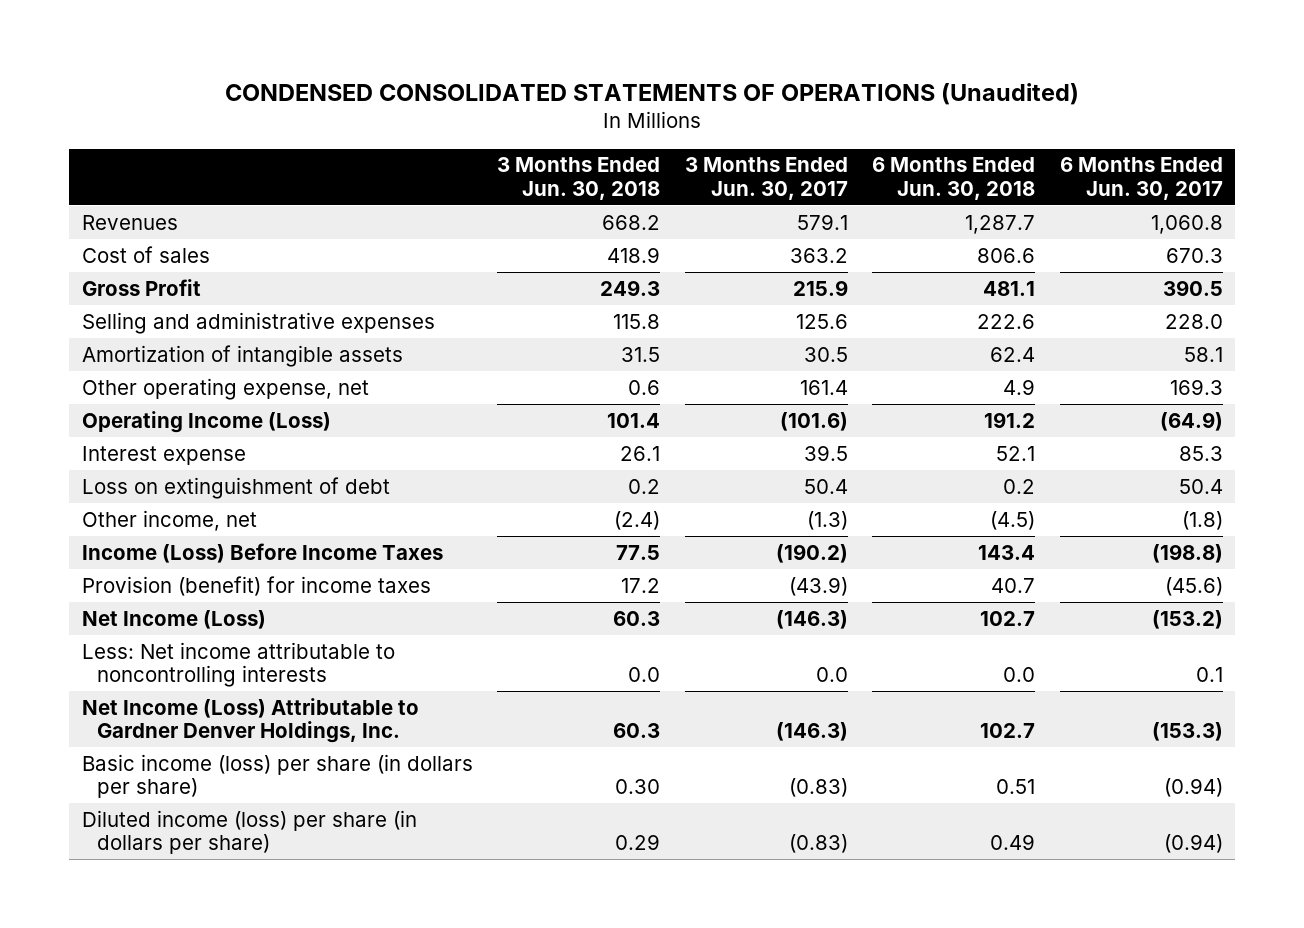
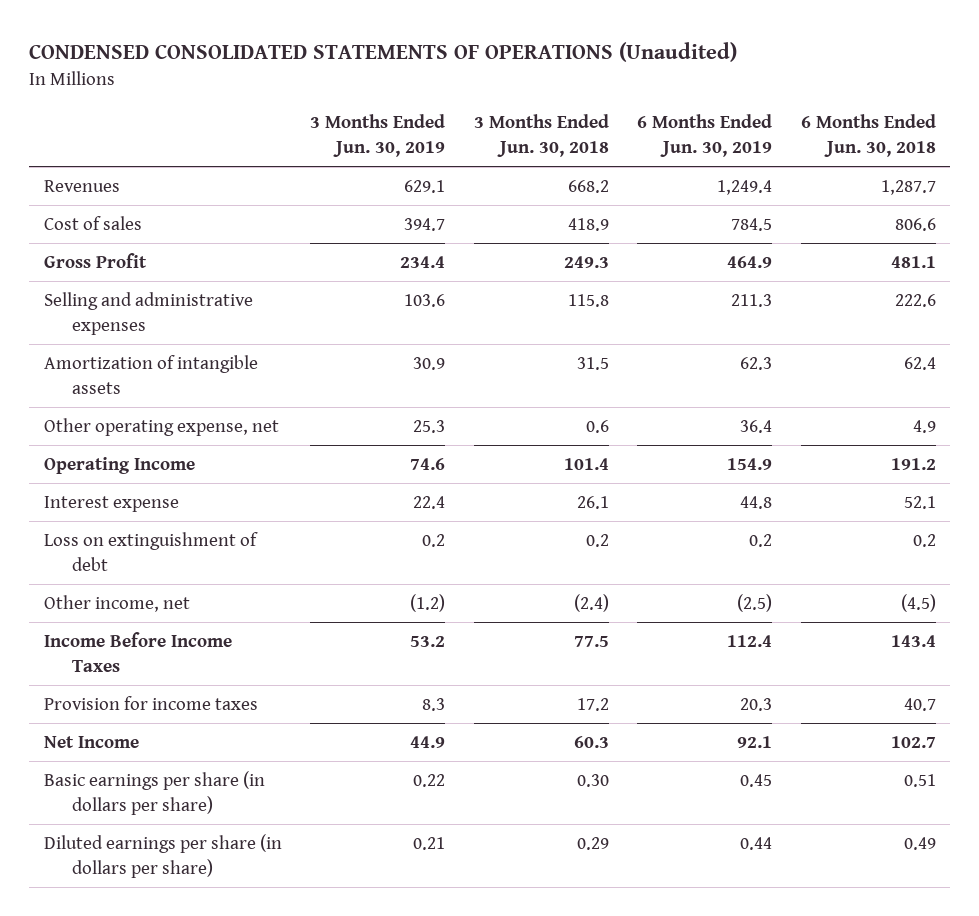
[684,157,848,200] 3 Months Ended Jun. 30, 2017 -> none
[1059,157,1223,200] 6 Months Ended Jun. 30, 2017 -> none
none -> [310,114,446,158] 3 Months Ended Jun. 30, 2019
none -> [637,114,773,158] 6 Months Ended Jun. 30, 2019
[81,410,331,433] Operating Income (Loss) -> [43,456,195,474] Operating Income
[81,609,266,629] Net Income (Loss) -> none
[81,641,395,688] Less: Net income attributable to noncontrolling interests -> none
[81,542,443,563] Income (Loss) Before Income Taxes -> [43,631,232,672] Income Before Income Taxes
[81,575,431,596] Provision (benefit) for income taxes -> [43,695,258,710] Provision for income taxes
[81,697,419,744] Net Income (Loss) Attributable to Gardner Denver Holdings, Inc. -> [43,735,139,748] Net Income
[81,753,473,799] Basic income (loss) per share (in dollars per share) -> [43,770,265,815] Basic earnings per share (in dollars per share)
[81,809,417,855] Diluted income (loss) per share (in dollars per share) -> [43,833,282,878] Diluted earnings per share (in dollars per share)

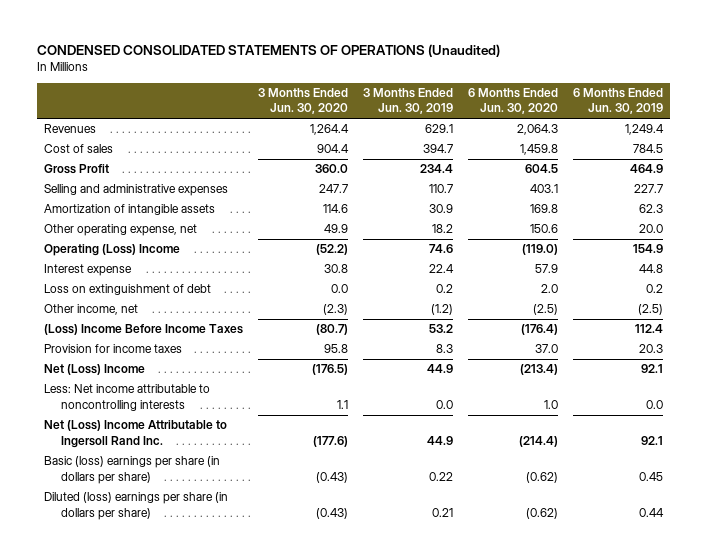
[473,114,609,158] 3 Months Ended Jun. 30, 2018 -> none
[800,114,936,158] 6 Months Ended Jun. 30, 2018 -> none
none -> [258,88,349,115] 3 Months Ended Jun. 30, 2020
none -> [467,88,558,115] 6 Months Ended Jun. 30, 2020
[404,293,446,307] 103.6 -> [428,184,453,194] 110.7
[731,293,773,307] 211.3 -> [633,184,663,194] 227.7
[413,419,446,433] 25.3 -> [431,224,453,234] 18.2
[740,419,773,433] 36.4 -> [638,224,663,234] 20.0
[43,456,195,474] Operating Income -> [44,244,181,257] Operating (Loss) Income
[43,631,232,672] Income Before Income Taxes -> [44,324,244,336] (Loss) Income Before Income Taxes
none -> [44,364,146,376] Net (Loss) Income
none -> [44,384,211,411] Less: Net income attributable to noncontrolling interests
[43,735,139,748] Net Income -> [44,420,228,448] Net (Loss) Income Attributable to Ingersoll Rand Inc.
[43,770,265,815] Basic earnings per share (in dollars per share) -> [44,456,221,484] Basic (loss) earnings per share (in dollars per share)
[43,833,282,878] Diluted earnings per share (in dollars per share) -> [44,492,229,520] Diluted (loss) earnings per share (in dollars per share)

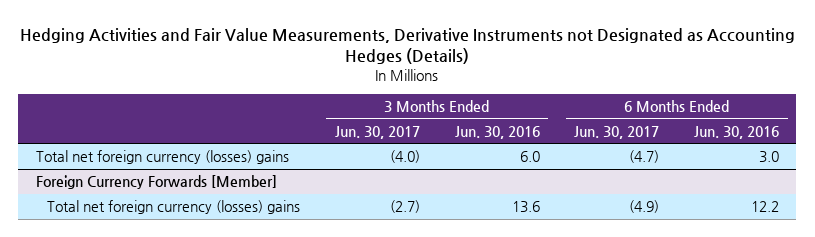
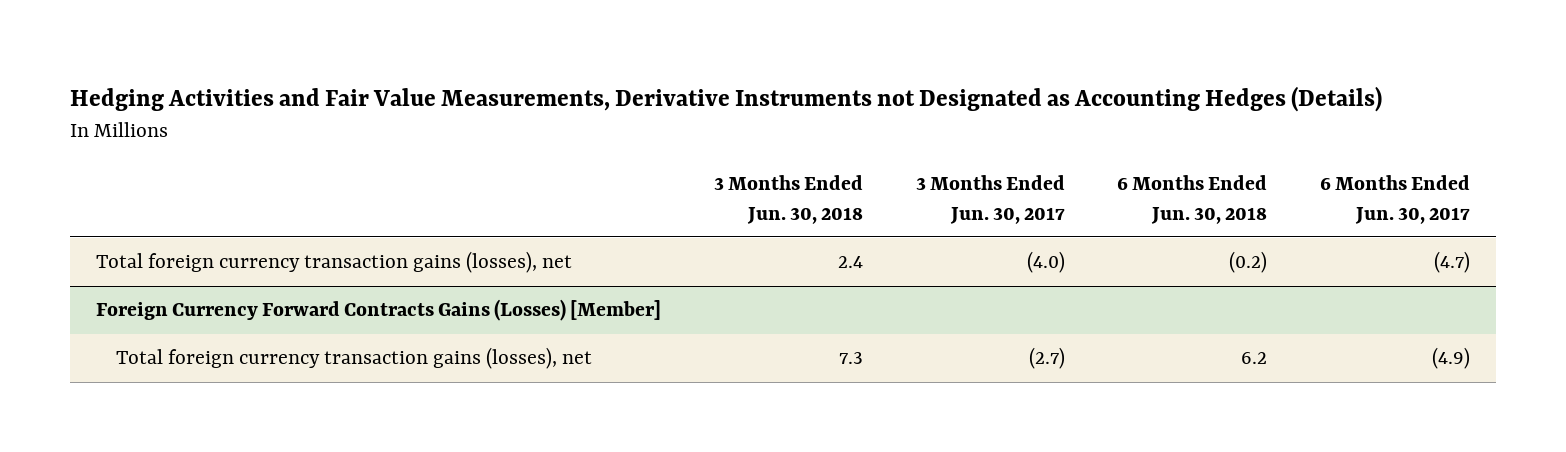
[454,125,540,139] Jun. 30, 2016 -> none
[694,125,780,139] Jun. 30, 2016 -> none
none -> [714,174,864,224] 3 Months Ended Jun. 30, 2018
none -> [1117,174,1268,224] 6 Months Ended Jun. 30, 2018
[35,150,289,165] Total net foreign currency (losses) gains -> [96,251,573,274] Total foreign currency transaction gains (losses), net
[35,175,277,190] Foreign Currency Forwards [Member] -> [96,299,662,322] Foreign Currency Forward Contracts Gains (Losses) [Member]
[47,200,301,215] Total net foreign currency (losses) gains -> [115,347,592,370] Total foreign currency transaction gains (losses), net

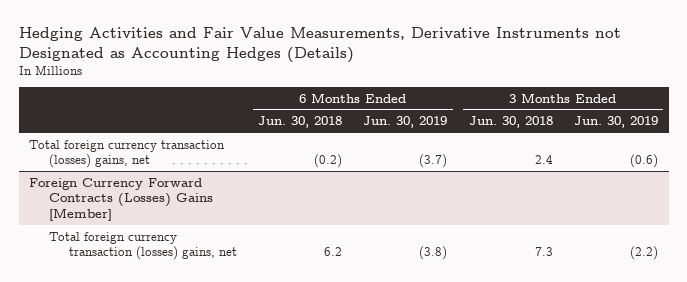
[915,174,1065,224] 3 Months Ended Jun. 30, 2017 -> none
[1320,174,1471,224] 6 Months Ended Jun. 30, 2017 -> none
none -> [363,116,448,129] Jun. 30, 2019
none -> [573,116,658,129] Jun. 30, 2019
[96,251,573,274] Total foreign currency transaction gains (losses), net -> [29,139,226,169] Total foreign currency transaction (losses) gains, net
[96,299,662,322] Foreign Currency Forward Contracts Gains (Losses) [Member] -> [29,177,214,222] Foreign Currency Forward Contracts (Losses) Gains [Member]
[115,347,592,370] Total foreign currency transaction gains (losses), net -> [49,231,237,261] Total foreign currency transaction (losses) gains, net

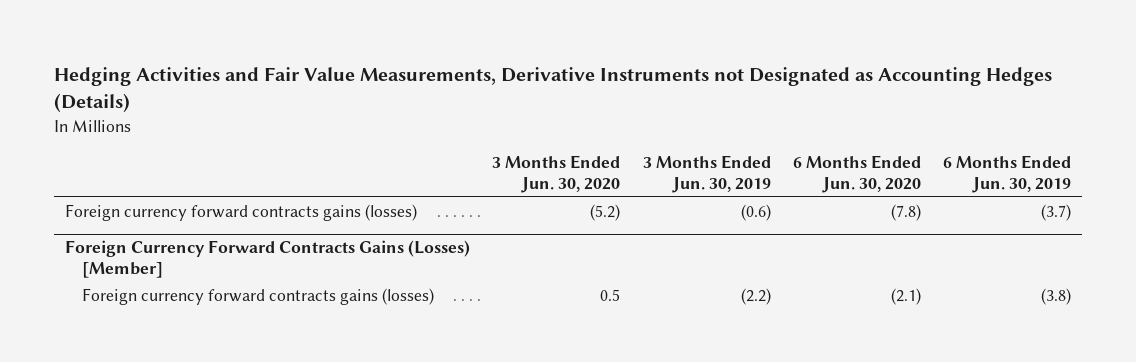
[258,116,343,129] Jun. 30, 2018 -> none
[468,116,553,129] Jun. 30, 2018 -> none
none -> [492,155,621,194] 3 Months Ended Jun. 30, 2020
none -> [792,155,921,194] 6 Months Ended Jun. 30, 2020
[29,139,226,169] Total foreign currency transaction (losses) gains, net -> [65,203,418,221] Foreign currency forward contracts gains (losses)
[29,177,214,222] Foreign Currency Forward Contracts (Losses) Gains [Member] -> [65,240,471,279] Foreign Currency Forward Contracts Gains (Losses) [Member]
[49,231,237,261] Total foreign currency transaction (losses) gains, net -> [82,287,435,305] Foreign currency forward contracts gains (losses)

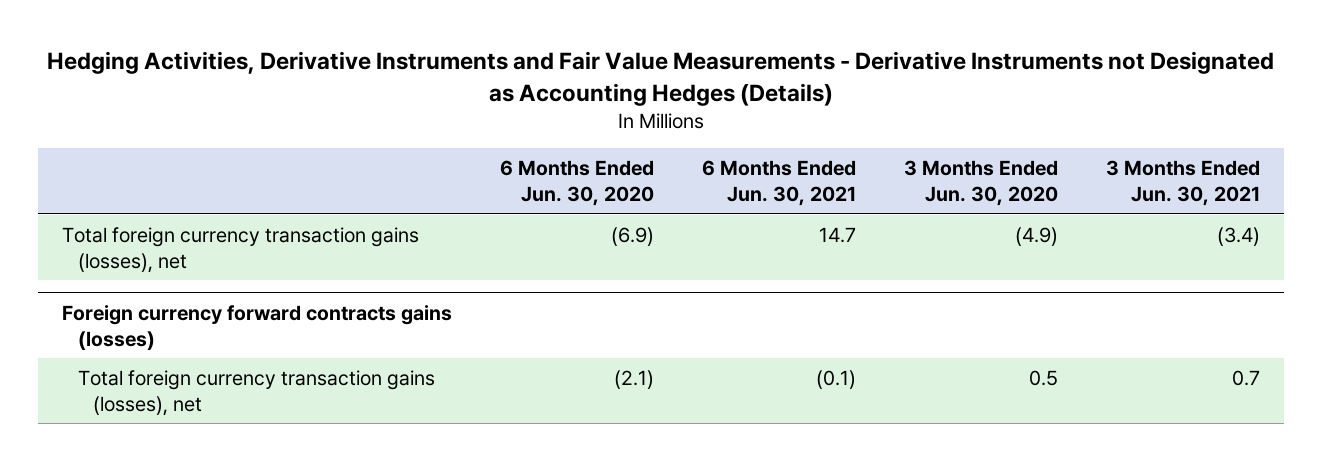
[54,67,1053,114] Hedging Activities and Fair Value Measurements, Derivative Instruments not Designated as Accounting Hedges (Details) -> [47,51,1275,106] Hedging Activities, Derivative Instruments and Fair Value Measurements - Derivative Instruments not Designated as Accounting Hedges (Details)
[642,155,771,194] 3 Months Ended Jun. 30, 2019 -> none
[942,155,1071,194] 6 Months Ended Jun. 30, 2019 -> none
none -> [702,160,857,206] 6 Months Ended Jun. 30, 2021
none -> [1105,160,1260,206] 3 Months Ended Jun. 30, 2021
[65,203,418,221] Foreign currency forward contracts gains (losses) -> [62,226,420,273] Total foreign currency transaction gains (losses), net
[590,203,621,221] (5.2) -> [1014,226,1058,246] (4.9)
[890,203,921,221] (7.8) -> [611,226,655,246] (6.9)
[65,240,471,279] Foreign Currency Forward Contracts Gains (Losses) [Member] -> [62,304,453,350] Foreign currency forward contracts gains (losses)
[82,287,435,305] Foreign currency forward contracts gains (losses) -> [77,369,435,416] Total foreign currency transaction gains (losses), net

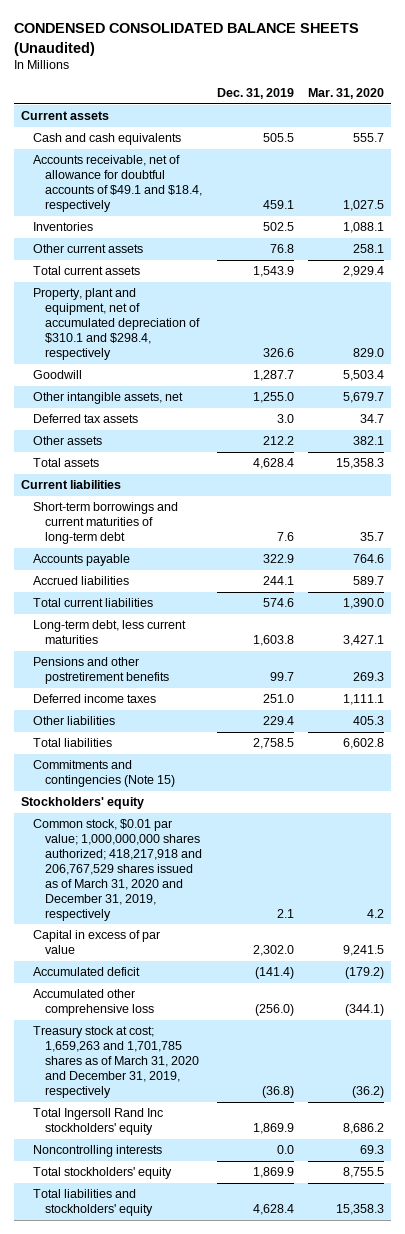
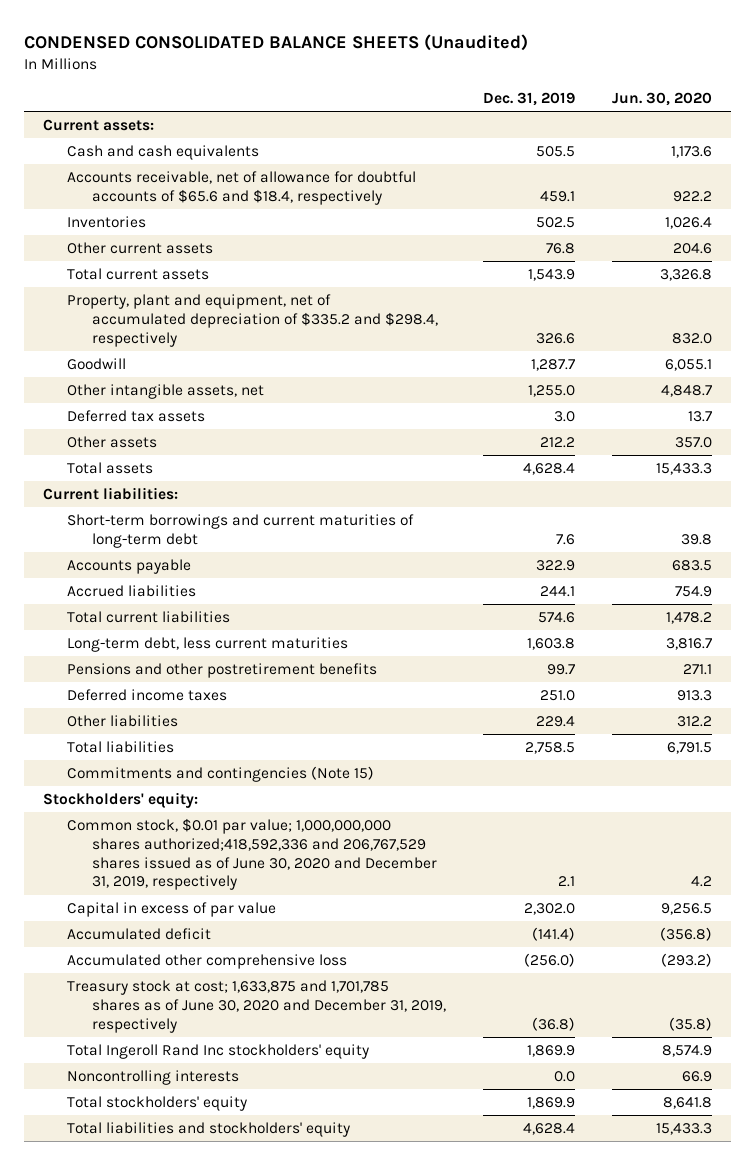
[307,88,384,100] Mar. 31, 2020 -> none
none -> [612,92,713,107] Jun. 30, 2020
[21,111,110,121] Current assets -> [42,119,154,132] Current assets:
[33,155,203,213] Accounts receivable, net of allowance for doubtful accounts of $49.1 and $18.4, respectively -> [67,171,417,205] Accounts receivable, net of allowance for doubtful accounts of $65.6 and $18.4, respectively
[33,288,201,360] Property, plant and equipment, net of accumulated depreciation of $310.1 and $298.4, respectively -> [67,294,438,347] Property, plant and equipment, net of accumulated depreciation of $335.2 and $298.4, respectively
[21,480,122,490] Current liabilities -> [42,487,178,501] Current liabilities:
[21,797,145,810] Stockholders' equity -> [42,792,198,809] Stockholders' equity:
[33,819,203,921] Common stock, $0.01 par value; 1,000,000,000 shares authorized; 418,217,918 and 206,767,529 shares issued as of March 31, 2020 and December 31, 2019, respectively -> [67,818,437,891] Common stock, $0.01 par value; 1,000,000,000 shares authorized;418,592,336 and 206,767,529 shares issued as of June 30, 2020 and December 31, 2019, respectively
[33,1026,200,1098] Treasury stock at cost; 1,659,263 and 1,701,785 shares as of March 31, 2020 and December 31, 2019, respectively -> [67,980,446,1033] Treasury stock at cost; 1,633,875 and 1,701,785 shares as of June 30, 2020 and December 31, 2019, respectively
[33,1108,164,1136] Total Ingersoll Rand Inc stockholders' equity -> [67,1044,370,1060] Total Ingeroll Rand Inc stockholders' equity

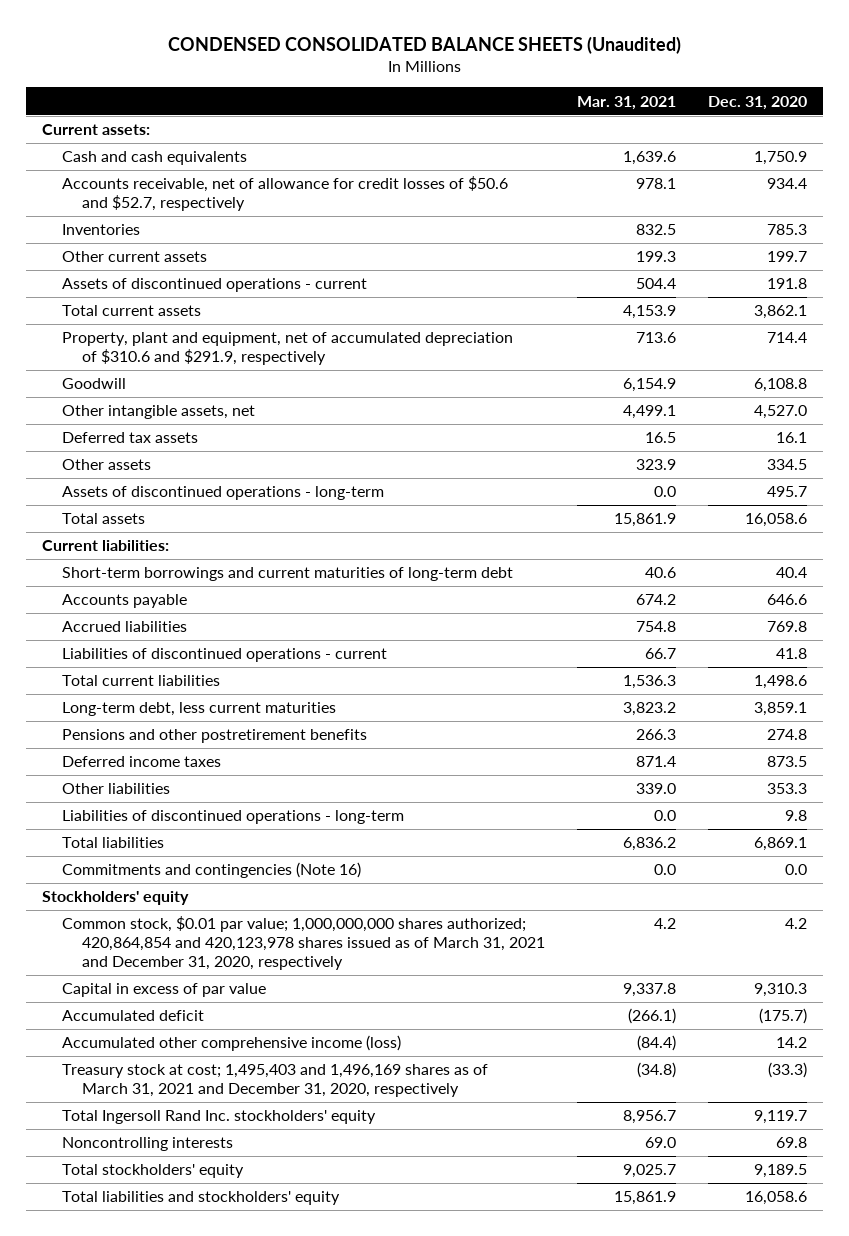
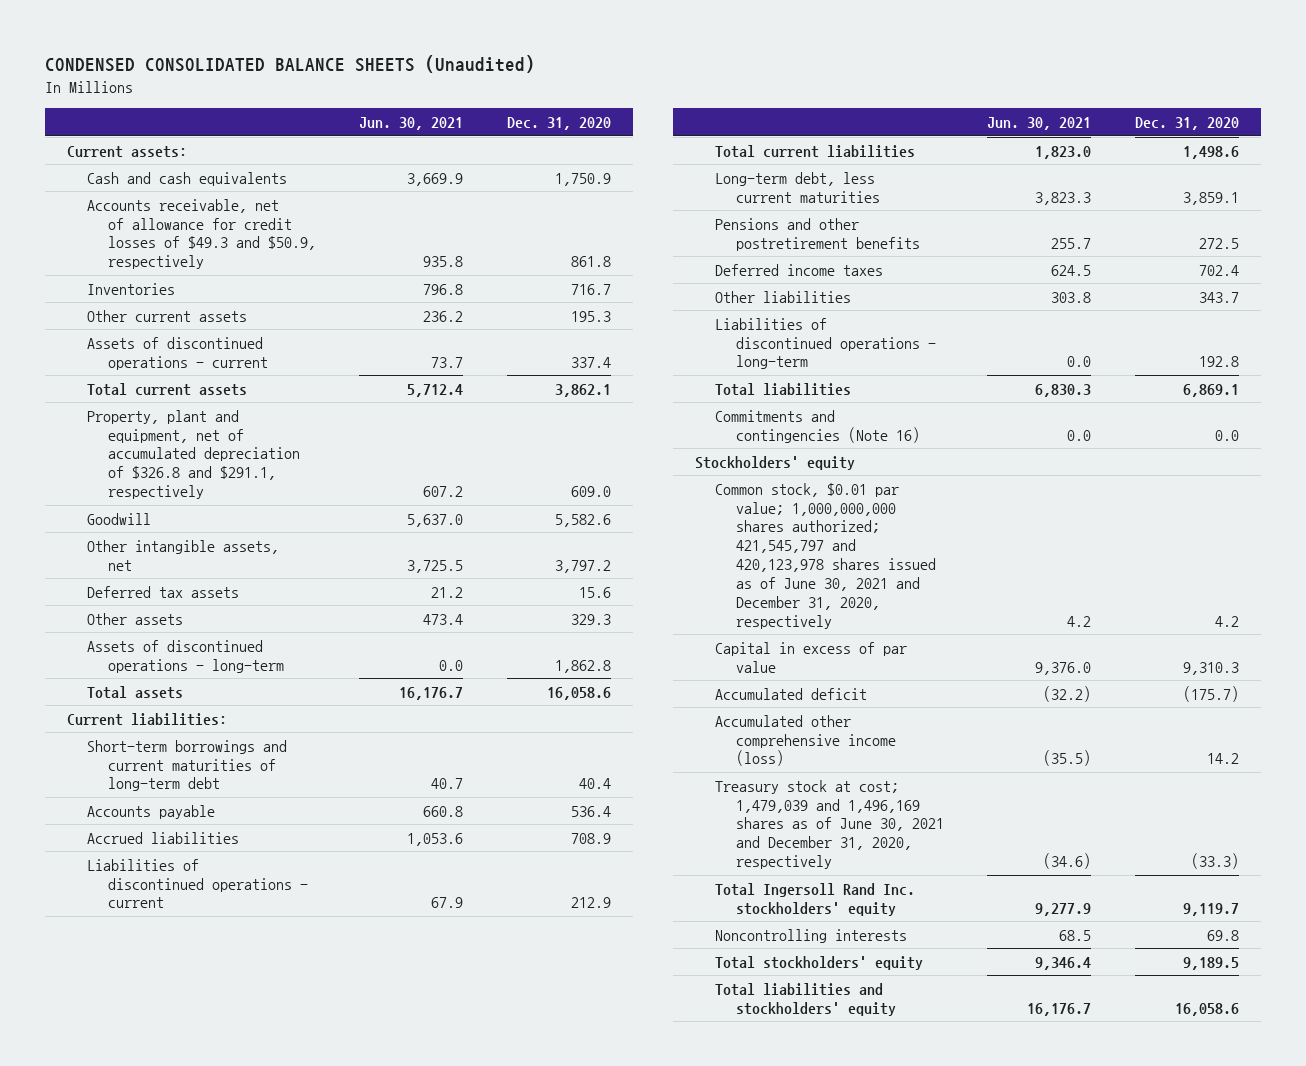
[576,95,676,110] Mar. 31, 2021 -> none
none -> [359,117,464,131] Jun. 30, 2021
[61,176,508,212] Accounts receivable, net of allowance for credit losses of $50.6 and $52.7, respectively -> [87,198,316,270] Accounts receivable, net of allowance for credit losses of $49.3 and $50.9, respectively
[767,178,808,190] 934.4 -> [570,256,611,268] 861.8
[767,224,808,236] 785.3 -> [570,283,611,295] 716.7
[767,251,808,263] 199.7 -> [570,310,611,322] 195.3
[767,278,808,290] 191.8 -> [570,356,611,368] 337.4
[61,332,513,366] Property, plant and equipment, net of accumulated depreciation of $310.6 and $291.9, respectively -> [87,409,300,500] Property, plant and equipment, net of accumulated depreciation of $326.8 and $291.1, respectively
[767,332,808,344] 714.4 -> [570,486,611,498] 609.0
[754,378,808,393] 6,108.8 -> [554,513,611,527] 5,582.6
[754,405,808,420] 4,527.0 -> [554,559,611,573] 3,797.2
[776,432,808,444] 16.1 -> [578,586,611,598] 15.6
[767,459,808,471] 334.5 -> [570,613,611,625] 329.3
[767,486,808,498] 495.7 -> [554,659,611,673] 1,862.8
[767,594,808,606] 646.6 -> [570,805,611,817] 536.4
[767,621,808,633] 769.8 -> [570,832,611,844] 708.9
[776,648,808,660] 41.8 -> [570,897,611,909] 212.9
[767,729,808,741] 274.8 -> [1199,237,1240,249] 272.5
[767,756,808,768] 873.5 -> [1199,264,1240,276] 702.4
[767,783,808,795] 353.3 -> [1199,291,1240,303] 343.7
[785,810,808,822] 9.8 -> [1199,356,1240,368] 192.8
[61,916,545,971] Common stock, $0.01 par value; 1,000,000,000 shares authorized; 420,864,854 and 420,123,978 shares issued as of March 31, 2021 and December 31, 2020, respectively -> [715,482,936,629] Common stock, $0.01 par value; 1,000,000,000 shares authorized; 421,545,797 and 420,123,978 shares issued as of June 30, 2021 and December 31, 2020, respectively
[61,1064,488,1098] Treasury stock at cost; 1,495,403 and 1,496,169 shares as of March 31, 2021 and December 31, 2020, respectively -> [715,779,944,870] Treasury stock at cost; 1,479,039 and 1,496,169 shares as of June 30, 2021 and December 31, 2020, respectively

